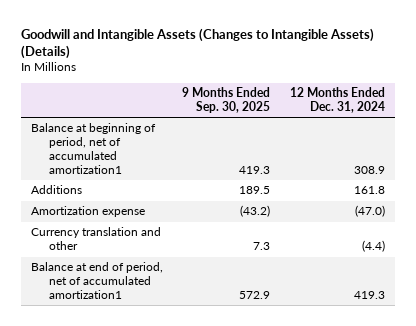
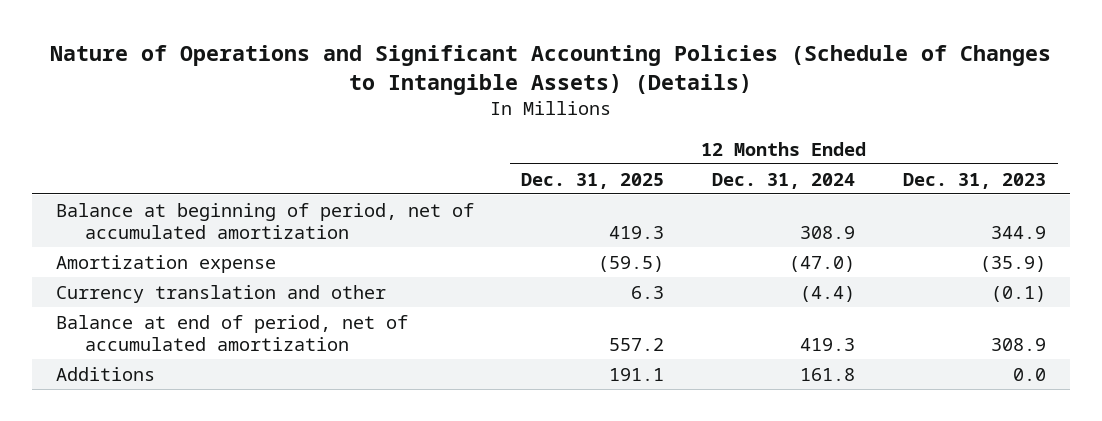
[21,27,375,60] Goodwill and Intangible Assets (Changes to Intangible Assets) (Details) -> [49,44,1051,95] Nature of Operations and Significant Accounting Policies (Schedule of Changes to Intangible Assets) (Details)
[182,87,271,113] 9 Months Ended Sep. 30, 2025 -> none
none -> [521,172,665,189] Dec. 31, 2025
none -> [902,172,1046,189] Dec. 31, 2023
[30,123,156,174] Balance at beginning of period, net of accumulated amortization1 -> [55,202,474,240] Balance at beginning of period, net of accumulated amortization
[30,262,163,300] Balance at end of period, net of accumulated amortization1 -> [55,314,408,352] Balance at end of period, net of accumulated amortization
[30,185,82,195] Additions -> [55,366,155,381] Additions

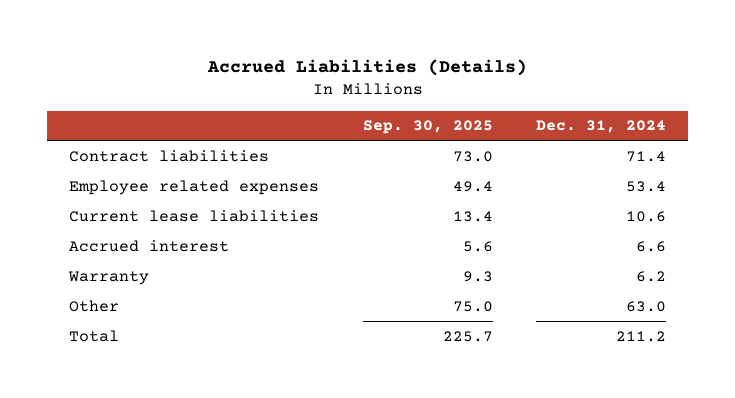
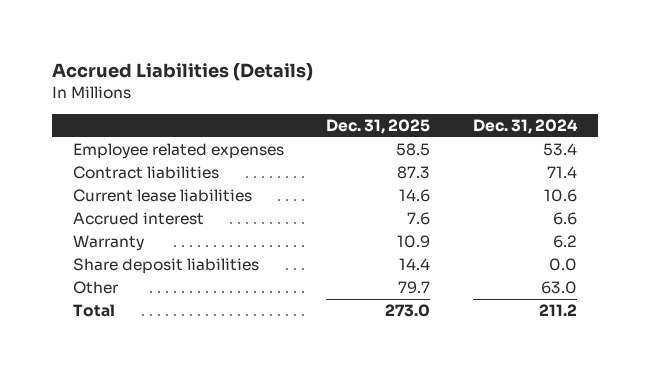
[362,120,493,135] Sep. 30, 2025 -> none
none -> [326,118,431,134] Dec. 31, 2025
[68,149,269,162] Contract liabilities -> [73,166,220,180] Contract liabilities
none -> [73,258,260,275] Share deposit liabilities

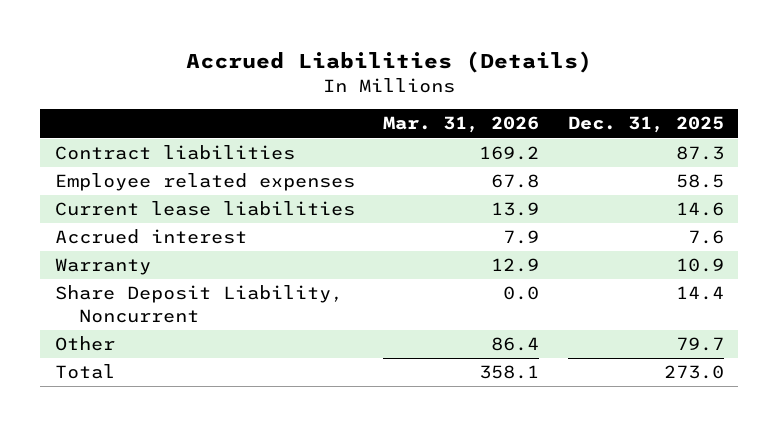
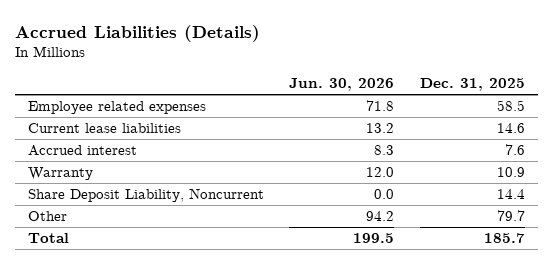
[383,116,540,134] Mar. 31, 2026 -> none
none -> [289,78,395,92] Jun. 30, 2026
[54,145,295,161] Contract liabilities -> none
[663,365,724,380] 273.0 -> [484,233,526,244] 185.7

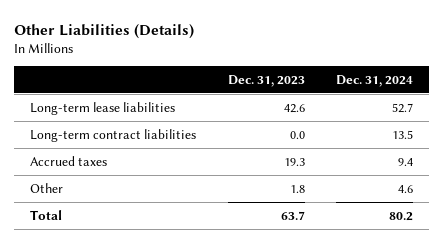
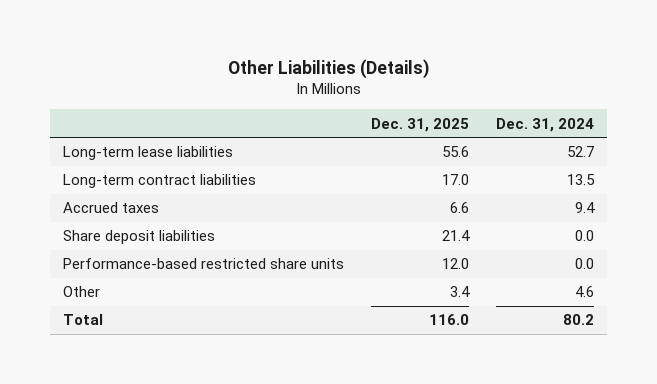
[227,74,305,87] Dec. 31, 2023 -> none
none -> [371,117,470,132] Dec. 31, 2025
none -> [63,230,216,245] Share deposit liabilities
none -> [63,258,345,270] Performance-based restricted share units

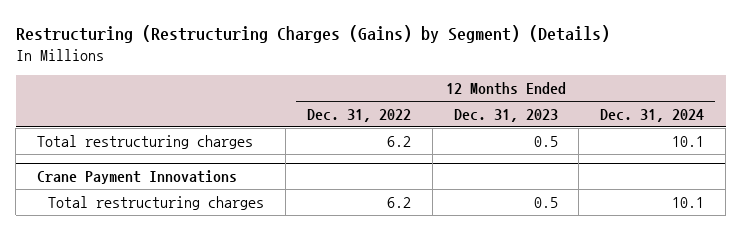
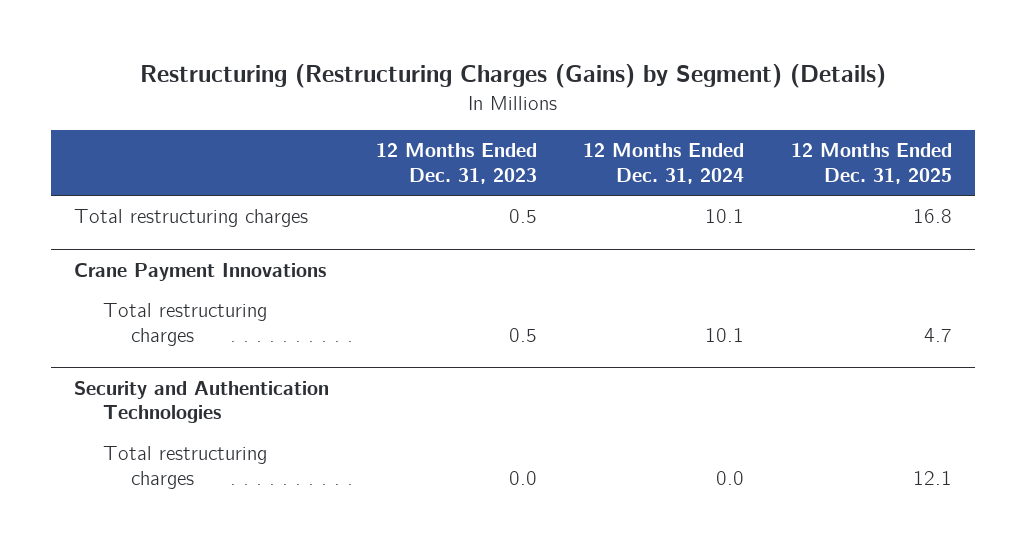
[306,108,411,122] Dec. 31, 2022 -> none
none -> [791,143,953,184] 12 Months Ended Dec. 31, 2025
none -> [74,380,330,424] Security and Authentication Technologies
none -> [102,446,267,489] Total restructuring charges

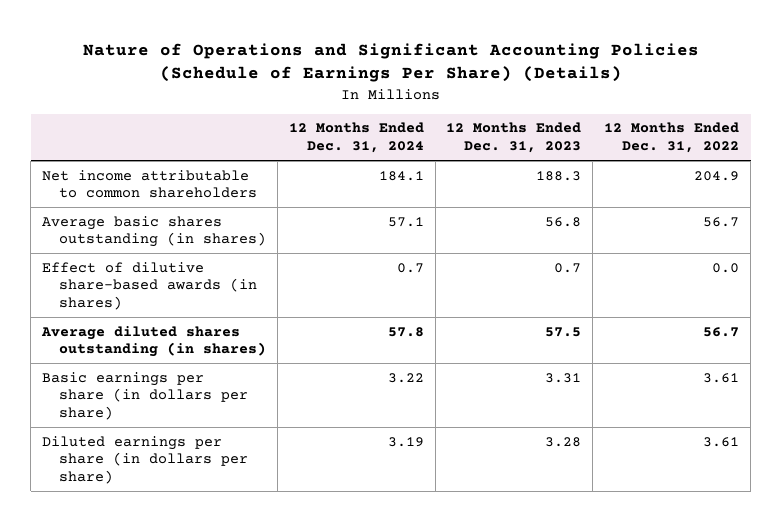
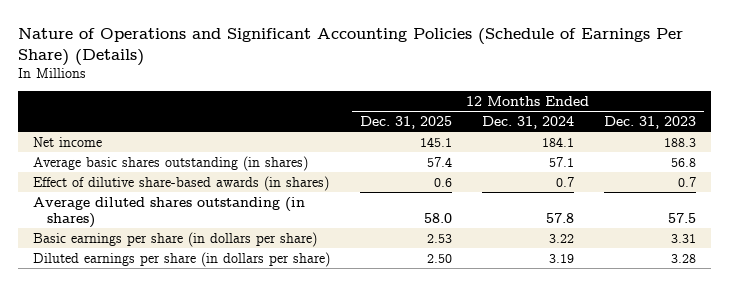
[604,122,740,154] 12 Months Ended Dec. 31, 2022 -> none
none -> [359,115,452,129] Dec. 31, 2025
[42,169,257,199] Net income attributable to common shareholders -> [32,136,102,147] Net income

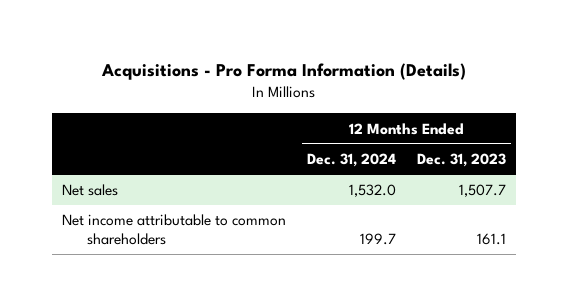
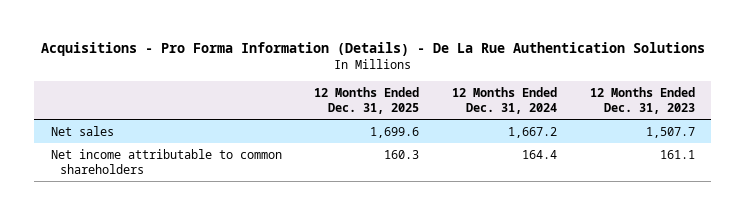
[101,63,467,81] Acquisitions - Pro Forma Information (Details) -> [40,41,705,56] Acquisitions - Pro Forma Information (Details) - De La Rue Authentication Solutions
none -> [314,86,420,114] 12 Months Ended Dec. 31, 2025
[349,184,397,198] 1,532.0 -> [508,127,558,139] 1,667.2
[360,233,397,246] 199.7 -> [522,150,558,160] 164.4

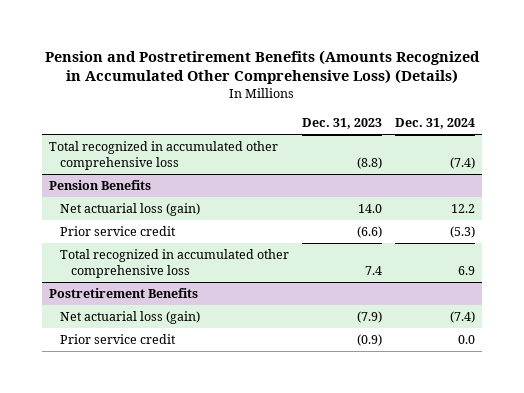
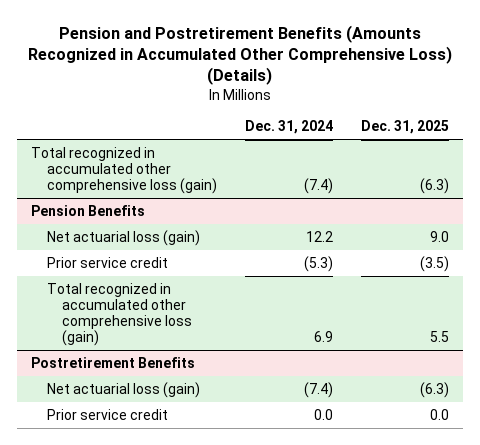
[302,118,383,130] Dec. 31, 2023 -> none
none -> [360,120,449,135] Dec. 31, 2025
[48,141,278,171] Total recognized in accumulated other comprehensive loss -> [31,146,217,195] Total recognized in accumulated other comprehensive loss (gain)
[60,249,290,279] Total recognized in accumulated other comprehensive loss -> [46,282,192,347] Total recognized in accumulated other comprehensive loss (gain)

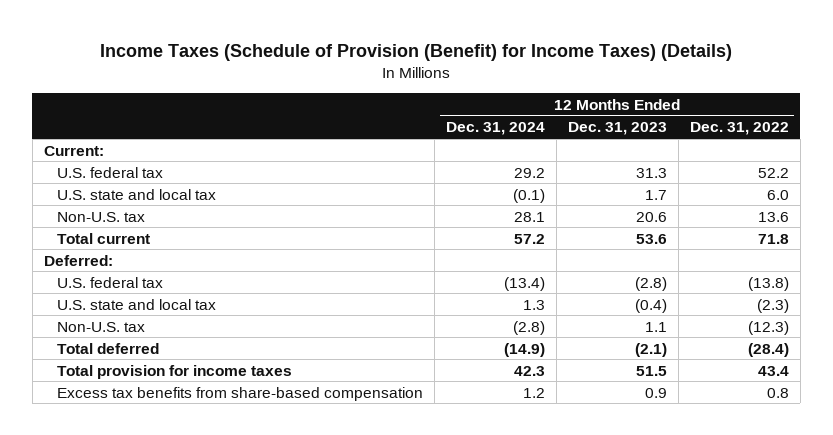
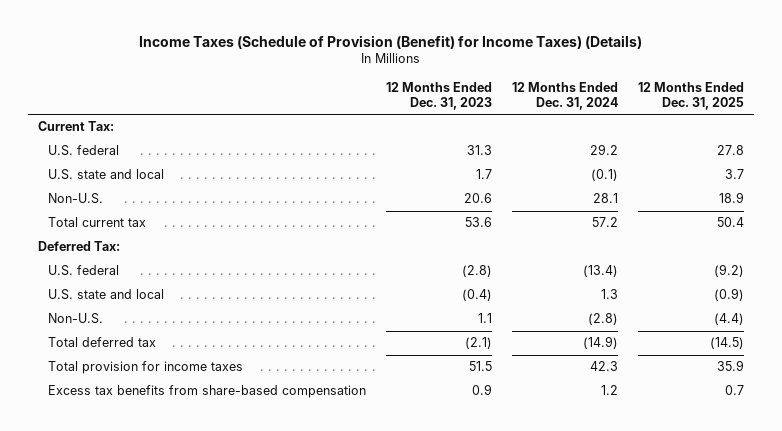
[689,122,789,136] Dec. 31, 2022 -> none
none -> [638,81,745,111] 12 Months Ended Dec. 31, 2025
[43,145,104,156] Current: -> [37,121,114,132] Current Tax:
[57,166,164,178] U.S. federal tax -> [47,145,119,157] U.S. federal
[57,188,217,200] U.S. state and local tax -> [47,169,164,181] U.S. state and local
[57,211,146,222] Non-U.S. tax -> [47,193,103,205] Non-U.S.
[57,232,151,244] Total current -> [47,217,146,228] Total current tax
[43,254,113,266] Deferred: -> [37,241,120,252] Deferred Tax:
[57,276,164,288] U.S. federal tax -> [47,265,119,277] U.S. federal
[57,298,217,310] U.S. state and local tax -> [47,289,164,301] U.S. state and local
[57,321,146,332] Non-U.S. tax -> [47,313,103,325] Non-U.S.
[57,342,160,354] Total deferred -> [47,337,156,348] Total deferred tax

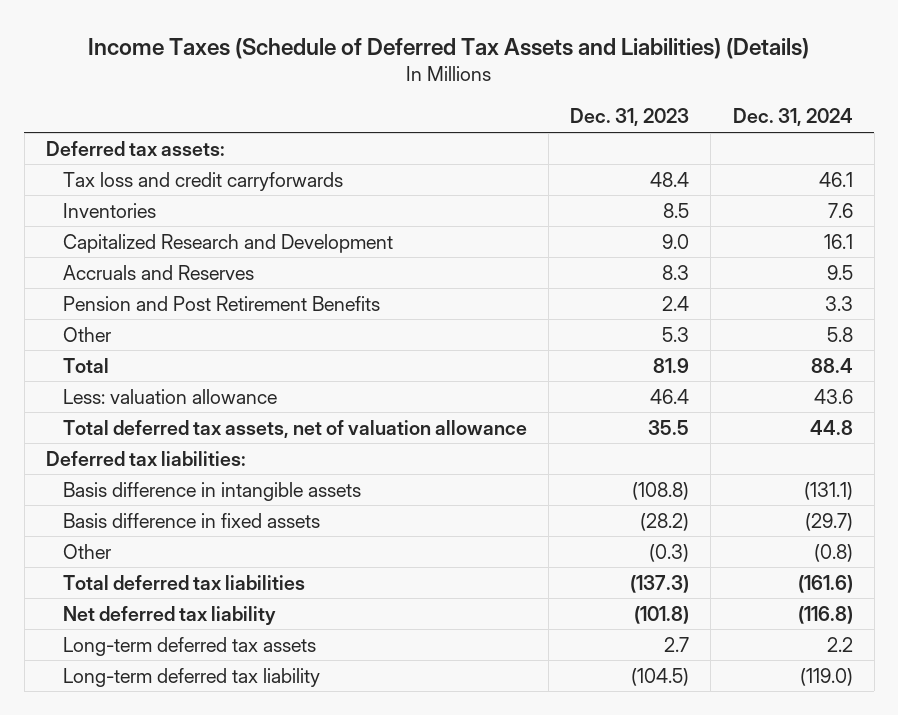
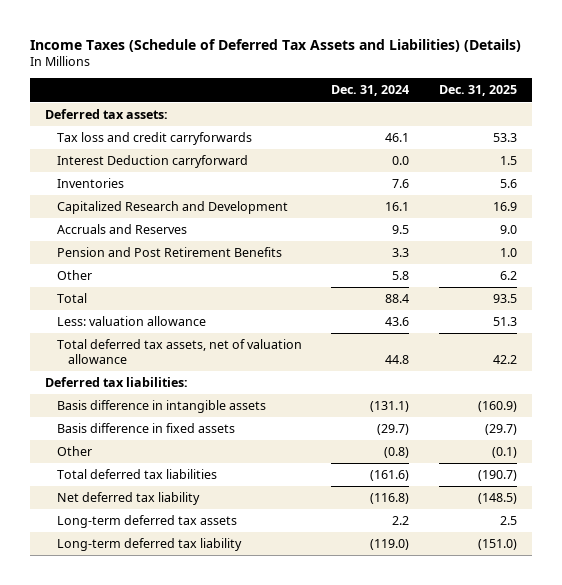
[570,108,690,127] Dec. 31, 2023 -> none
none -> [439,85,518,97] Dec. 31, 2025
none -> [56,154,248,168] Interest Deduction carryforward

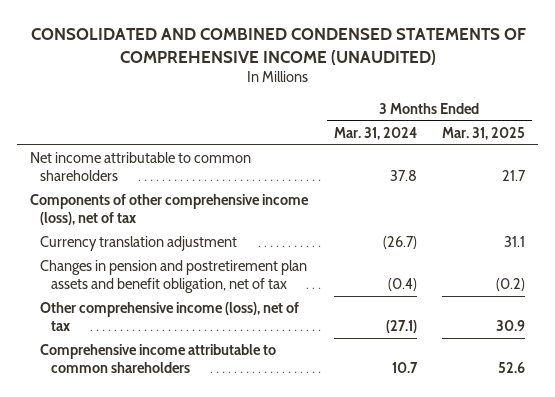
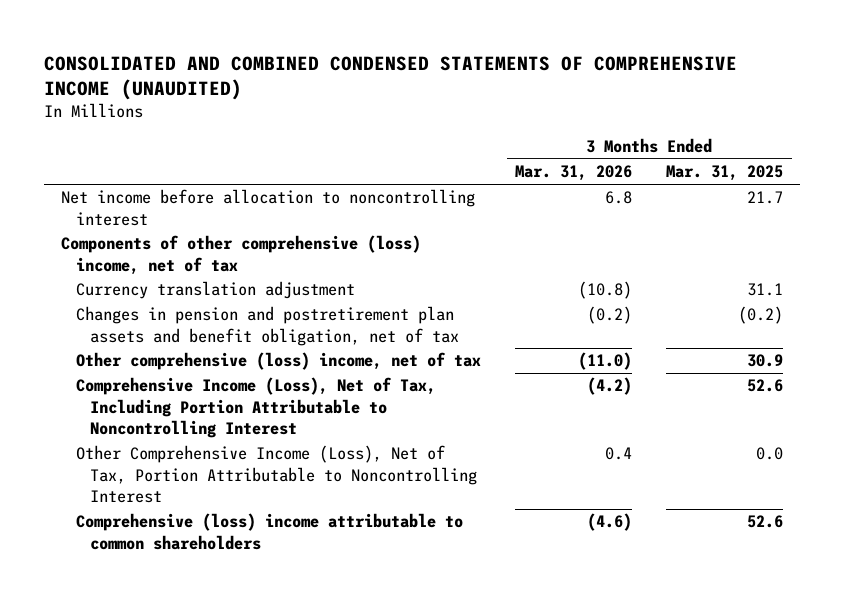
[333,126,417,140] Mar. 31, 2024 -> none
none -> [515,165,633,182] Mar. 31, 2026
[29,152,251,181] Net income attributable to common shareholders -> [61,189,476,226] Net income before allocation to noncontrolling interest
[29,194,309,225] Components of other comprehensive income (loss), net of tax -> [61,235,422,275] Components of other comprehensive (loss) income, net of tax
[40,302,300,331] Other comprehensive income (loss), net of tax -> [75,352,481,371] Other comprehensive (loss) income, net of tax
none -> [75,377,436,438] Comprehensive Income (Loss), Net of Tax, Including Portion Attributable to Noncontrolling Interest
none -> [75,445,478,503] Other Comprehensive Income (Loss), Net of Tax, Portion Attributable to Noncontrolling Interest
[40,344,277,373] Comprehensive income attributable to common shareholders -> [75,513,463,550] Comprehensive (loss) income attributable to common shareholders

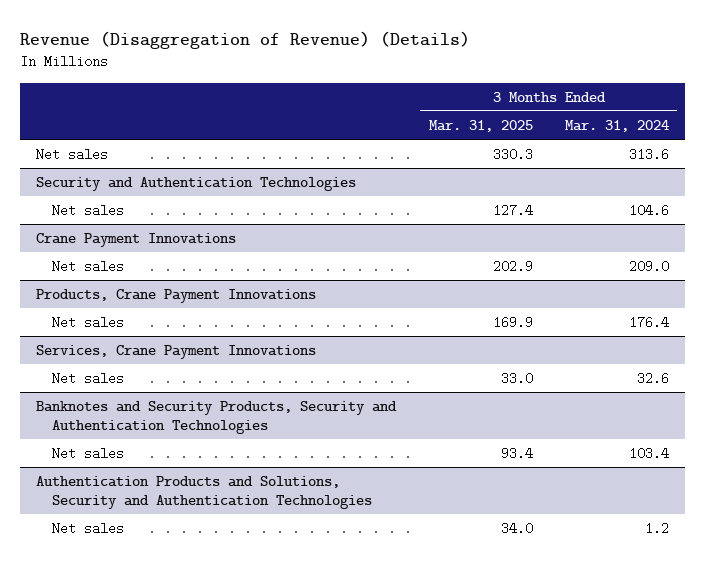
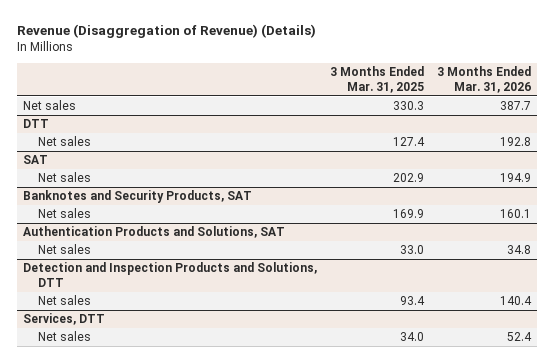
[564,119,669,132] Mar. 31, 2024 -> none
none -> [436,66,531,93] 3 Months Ended Mar. 31, 2026
[36,177,357,192] Security and Authentication Technologies -> [23,119,50,129] DTT
[36,233,237,248] Crane Payment Innovations -> none
none -> [23,155,49,165] SAT
[36,289,317,304] Products, Crane Payment Innovations -> none
none -> [23,190,253,204] Banknotes and Security Products, SAT
[36,345,317,360] Services, Crane Payment Innovations -> none
none -> [23,226,286,239] Authentication Products and Solutions, SAT
[36,401,398,434] Banknotes and Security Products, Security and Authentication Technologies -> none
none -> [23,262,318,288] Detection and Inspection Products and Solutions, DTT
[36,476,372,509] Authentication Products and Solutions, Security and Authentication Technologies -> none
none -> [23,313,106,326] Services, DTT

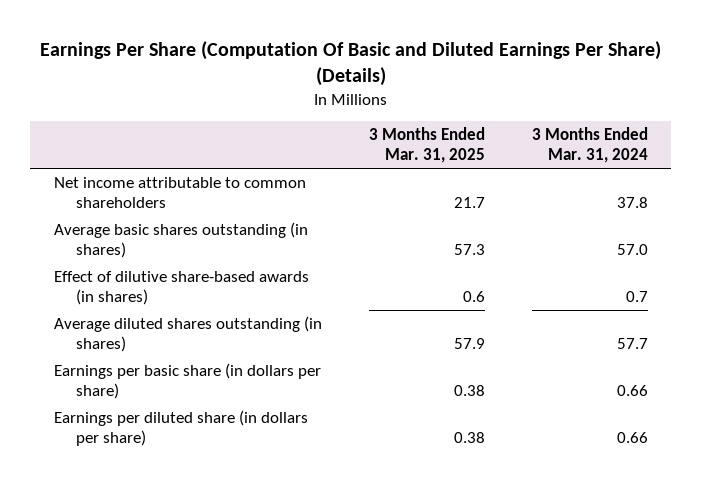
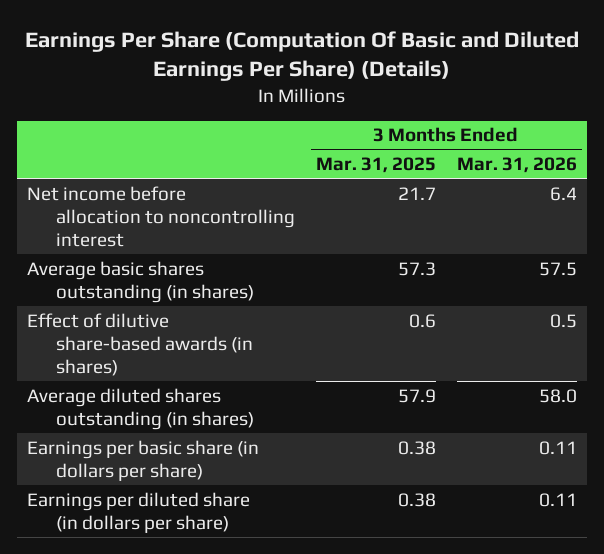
[531,127,648,164] 3 Months Ended Mar. 31, 2024 -> none
none -> [456,157,577,174] Mar. 31, 2026
[53,176,306,208] Net income attributable to common shareholders -> [27,185,296,247] Net income before allocation to noncontrolling interest

